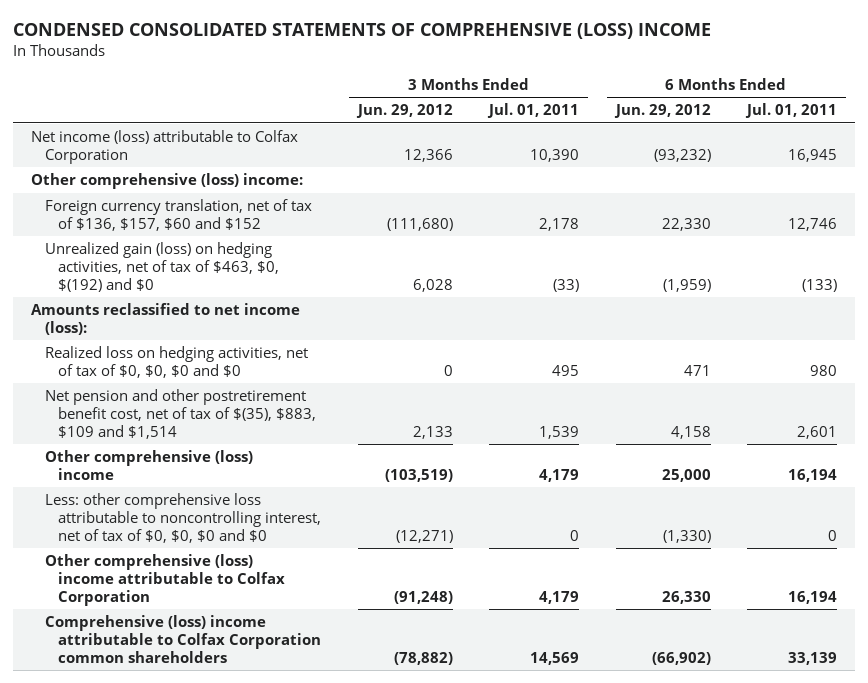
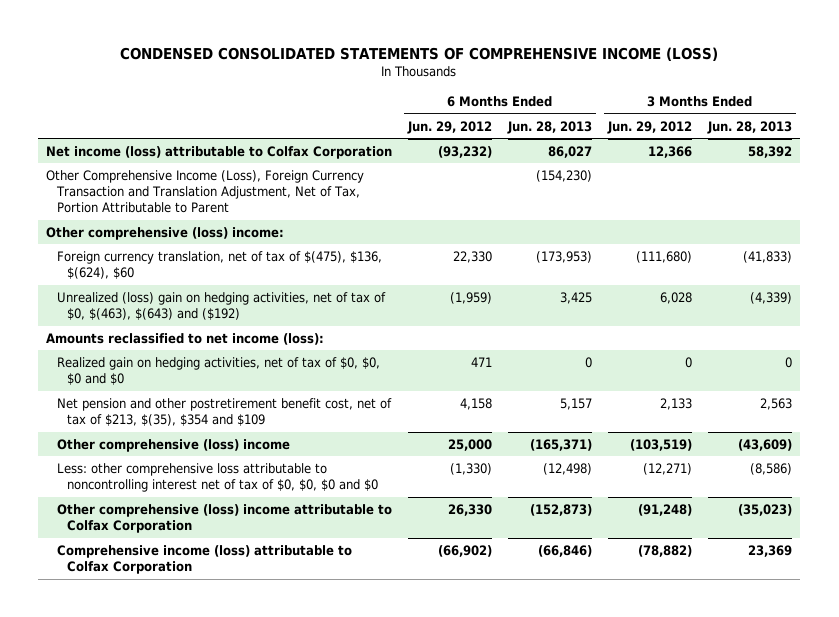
[12,23,711,40] CONDENSED CONSOLIDATED STATEMENTS OF COMPREHENSIVE (LOSS) INCOME -> [120,46,719,61] CONDENSED CONSOLIDATED STATEMENTS OF COMPREHENSIVE INCOME (LOSS)
[487,103,580,119] Jul. 01, 2011 -> none
[745,103,838,119] Jul. 01, 2011 -> none
none -> [507,120,593,134] Jun. 28, 2013
none -> [707,120,793,134] Jun. 28, 2013
none -> [46,169,365,214] Other Comprehensive Income (Loss), Foreign Currency Transaction and Translation Adjustment, Net of Tax, Portion Attributable to Parent
[44,199,312,231] Foreign currency translation, net of tax of $136, $157, $60 and $152 -> [56,250,382,280] Foreign currency translation, net of tax of $(475), $136, $(624), $60
[44,242,280,292] Unrealized gain (loss) on hedging activities, net of tax of $463, $0, $(192) and $0 -> [56,291,386,321] Unrealized (loss) gain on hedging activities, net of tax of $0, $(463), $(643) and ($192)
[44,346,308,378] Realized loss on hedging activities, net of tax of $0, $0, $0 and $0 -> [56,356,380,386] Realized gain on hedging activities, net of tax of $0, $0, $0 and $0
[44,389,317,439] Net pension and other postretirement benefit cost, net of tax of $(35), $883, $109 and $1,514 -> [56,397,392,427] Net pension and other postretirement benefit cost, net of tax of $213, $(35), $354 and $109
[44,493,322,543] Less: other comprehensive loss attributable to noncontrolling interest, net of tax of $0, $0, $0 and $0 -> [56,462,378,493] Less: other comprehensive loss attributable to noncontrolling interest net of tax of $0, $0, $0 and $0
[44,615,322,663] Comprehensive (loss) income attributable to Colfax Corporation common shareholders -> [56,544,352,575] Comprehensive income (loss) attributable to Colfax Corporation

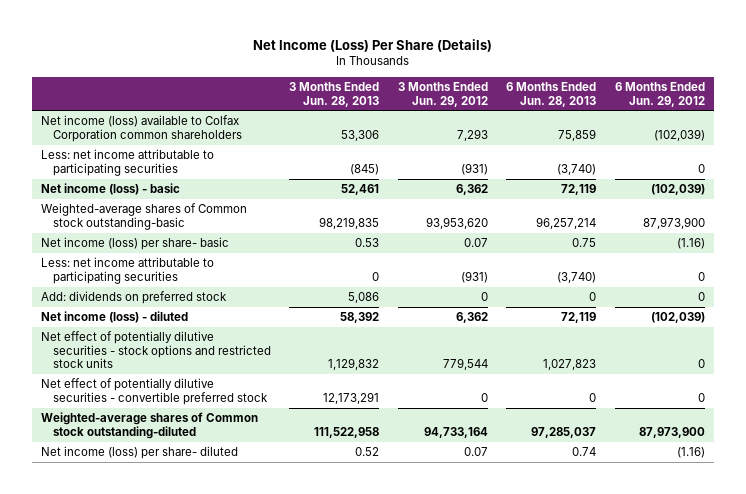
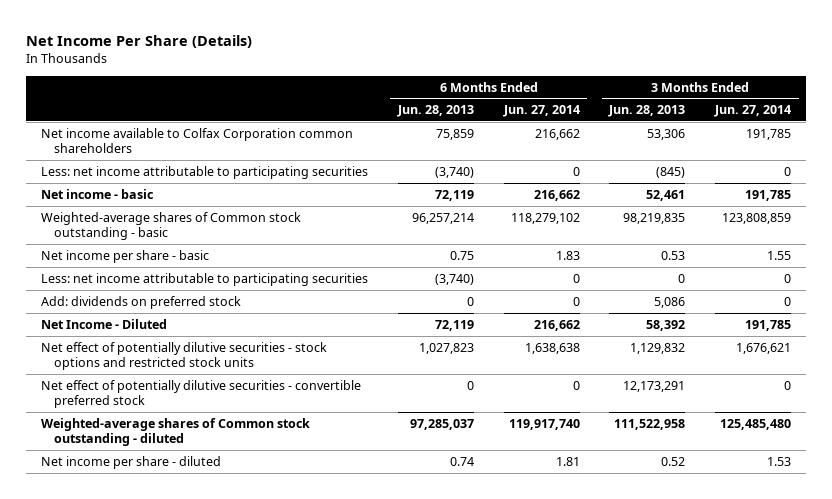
[253,38,493,52] Net Income (Loss) Per Share (Details) -> [26,34,253,48] Net Income Per Share (Details)
[397,81,488,107] 3 Months Ended Jun. 29, 2012 -> none
[614,81,705,107] 6 Months Ended Jun. 29, 2012 -> none
none -> [502,105,580,118] Jun. 27, 2014
none -> [714,105,792,118] Jun. 27, 2014
[41,115,243,142] Net income (loss) available to Colfax Corporation common shareholders -> [41,127,354,153] Net income available to Colfax Corporation common shareholders
[41,183,181,196] Net income (loss) - basic -> [41,188,155,199] Net income - basic
[41,203,248,230] Weighted-average shares of Common stock outstanding-basic -> [41,211,302,240] Weighted-average shares of Common stock outstanding - basic
[41,237,230,251] Net income (loss) per share- basic -> [41,249,210,263] Net income per share - basic
[41,311,189,324] Net income (loss) - diluted -> [41,318,168,329] Net Income - Diluted
[41,412,259,439] Weighted-average shares of Common stock outstanding-diluted -> [41,417,311,446] Weighted-average shares of Common stock outstanding - diluted
[41,446,239,460] Net income (loss) per share- diluted -> [41,455,222,469] Net income per share - diluted

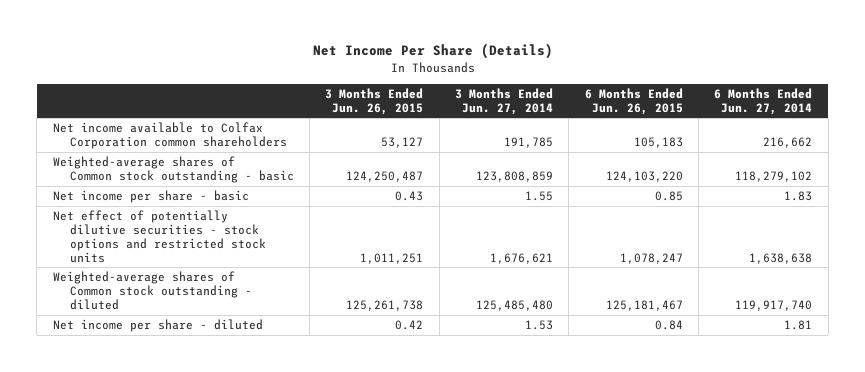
[396,105,474,118] Jun. 28, 2013 -> none
[608,105,686,118] Jun. 28, 2013 -> none
none -> [325,87,424,115] 3 Months Ended Jun. 26, 2015
none -> [584,87,683,115] 6 Months Ended Jun. 26, 2015
[41,165,369,179] Less: net income attributable to participating securities -> none
[41,188,155,199] Net income - basic -> none
[41,272,369,286] Less: net income attributable to participating securities -> none
[41,295,242,309] Add: dividends on preferred stock -> none
[41,318,168,329] Net Income - Diluted -> none
[41,379,362,408] Net effect of potentially dilutive securities - convertible preferred stock -> none

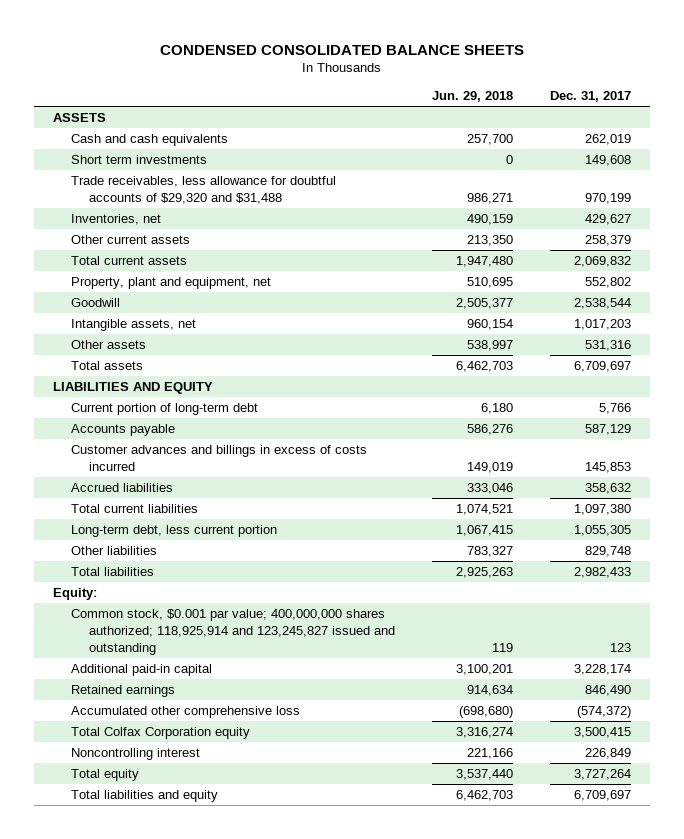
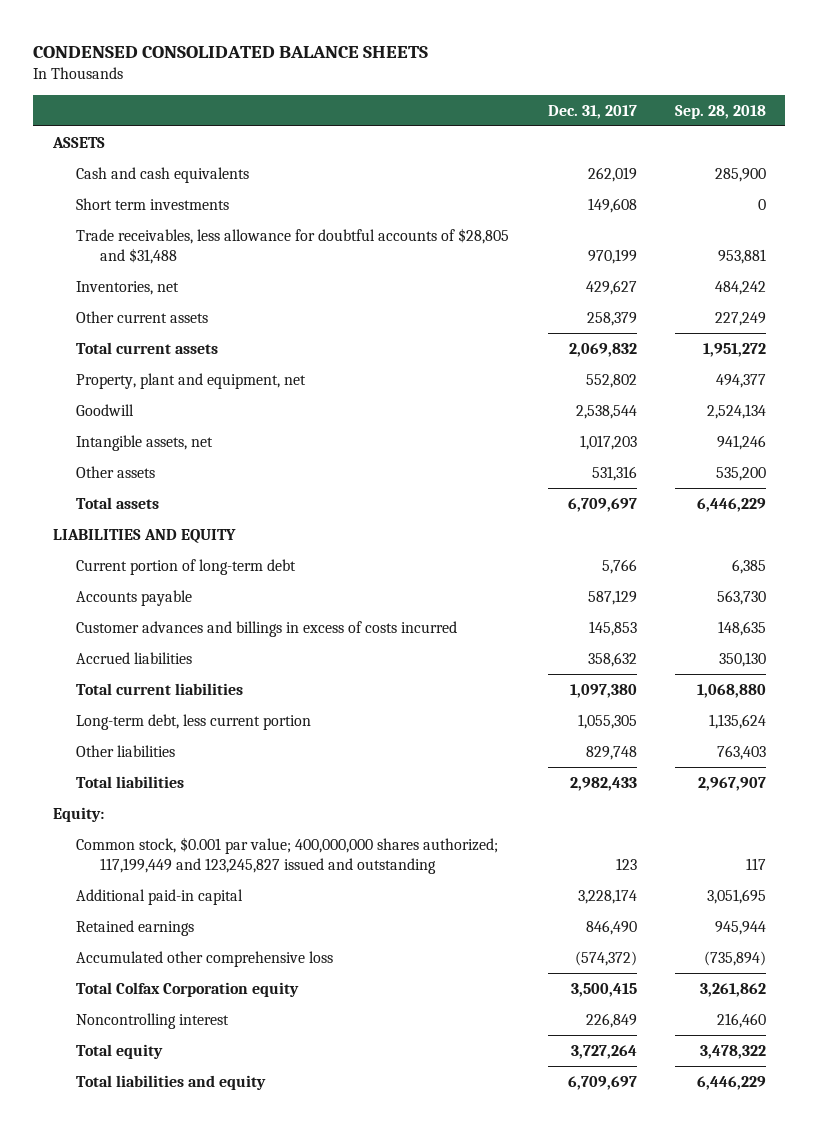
[431,91,513,103] Jun. 29, 2018 -> none
none -> [675,105,767,120] Sep. 28, 2018
[70,176,336,204] Trade receivables, less allowance for doubtful accounts of $29,320 and $31,488 -> [76,227,510,265] Trade receivables, less allowance for doubtful accounts of $28,805 and $31,488
[70,609,395,655] Common stock, $0.001 par value; 400,000,000 shares authorized; 118,925,914 and 123,245,827 issued and outstanding -> [76,836,499,875] Common stock, $0.001 par value; 400,000,000 shares authorized; 117,199,449 and 123,245,827 issued and outstanding

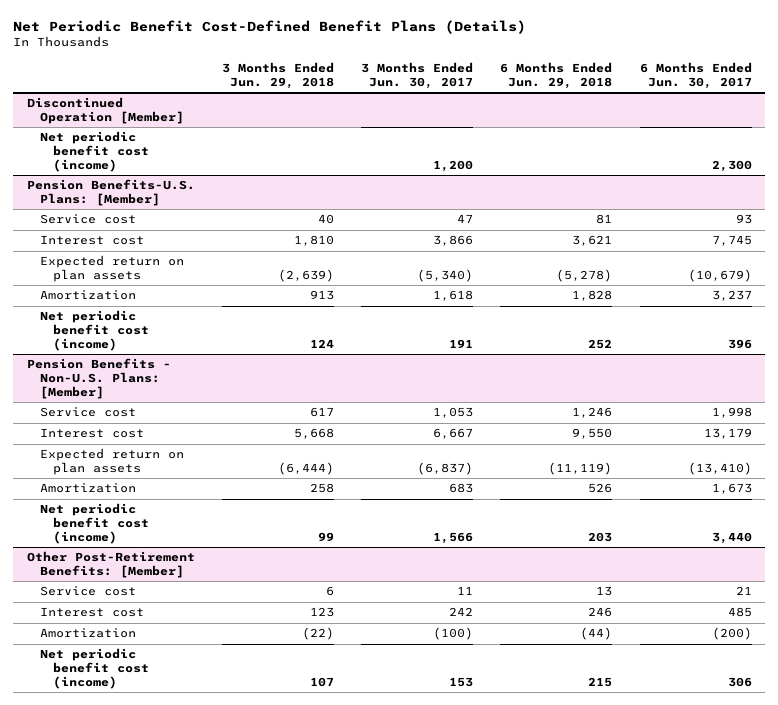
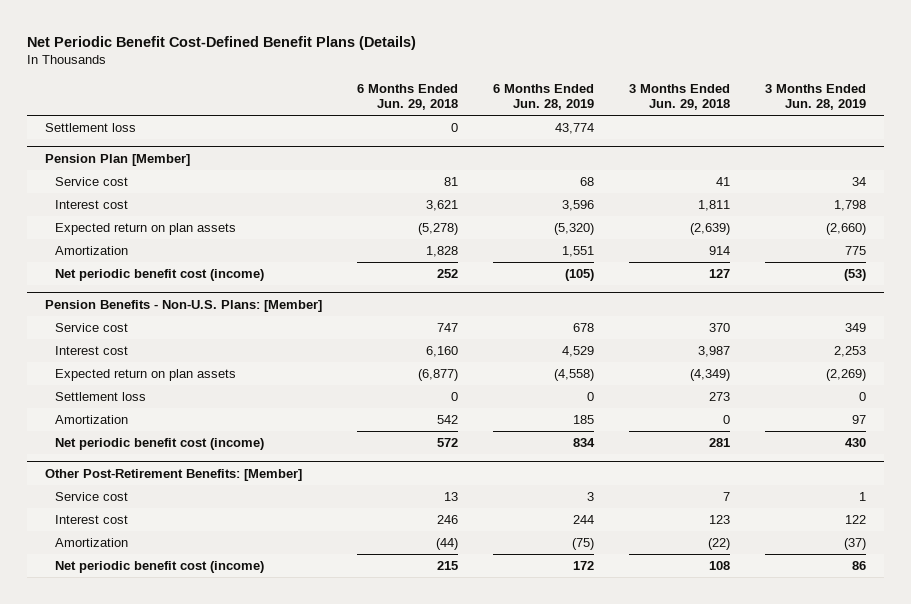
[361,62,474,89] 3 Months Ended Jun. 30, 2017 -> none
[639,62,752,89] 6 Months Ended Jun. 30, 2017 -> none
none -> [492,83,594,111] 6 Months Ended Jun. 28, 2019
none -> [764,83,866,111] 3 Months Ended Jun. 28, 2019
[26,97,184,124] Discontinued Operation [Member] -> none
[39,131,150,172] Net periodic benefit cost (income) -> none
none -> [44,122,136,132] Settlement loss
[26,179,195,206] Pension Benefits-U.S. Plans: [Member] -> [44,153,190,166] Pension Plan [Member]
[317,214,334,225] 40 -> [715,176,730,186] 41
[293,235,334,247] 1,810 -> [697,199,730,211] 1,811
[309,290,334,301] 913 -> [708,245,730,255] 914
[309,338,334,348] 124 -> [708,268,730,278] 127
[309,407,334,418] 617 -> [708,322,730,332] 370
[572,407,613,419] 1,246 -> [436,322,458,332] 747
[293,428,334,440] 5,668 -> [697,345,730,357] 3,987
[572,428,613,440] 9,550 -> [425,345,458,357] 6,160
[277,461,334,475] (6,444) -> [689,368,730,381] (4,349)
[548,461,613,475] (11,119) -> [417,368,458,381] (6,877)
none -> [55,391,147,401] Settlement loss
[309,483,334,494] 258 -> [722,414,730,424] 0
[588,483,613,494] 526 -> [436,414,458,424] 542
[317,531,334,541] 99 -> [708,437,730,447] 281
[588,531,613,542] 203 -> [436,437,458,447] 572
[325,586,334,597] 6 -> [722,491,730,501] 7
[309,676,334,687] 107 -> [708,560,730,570] 108

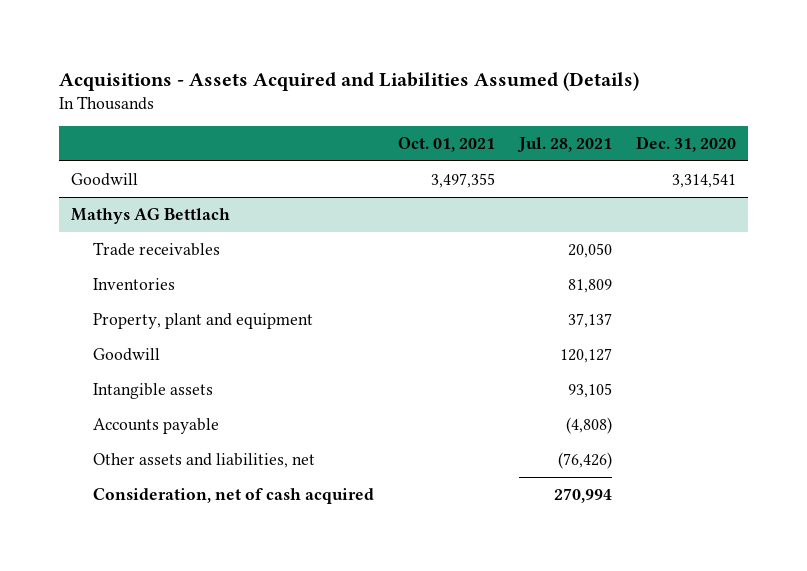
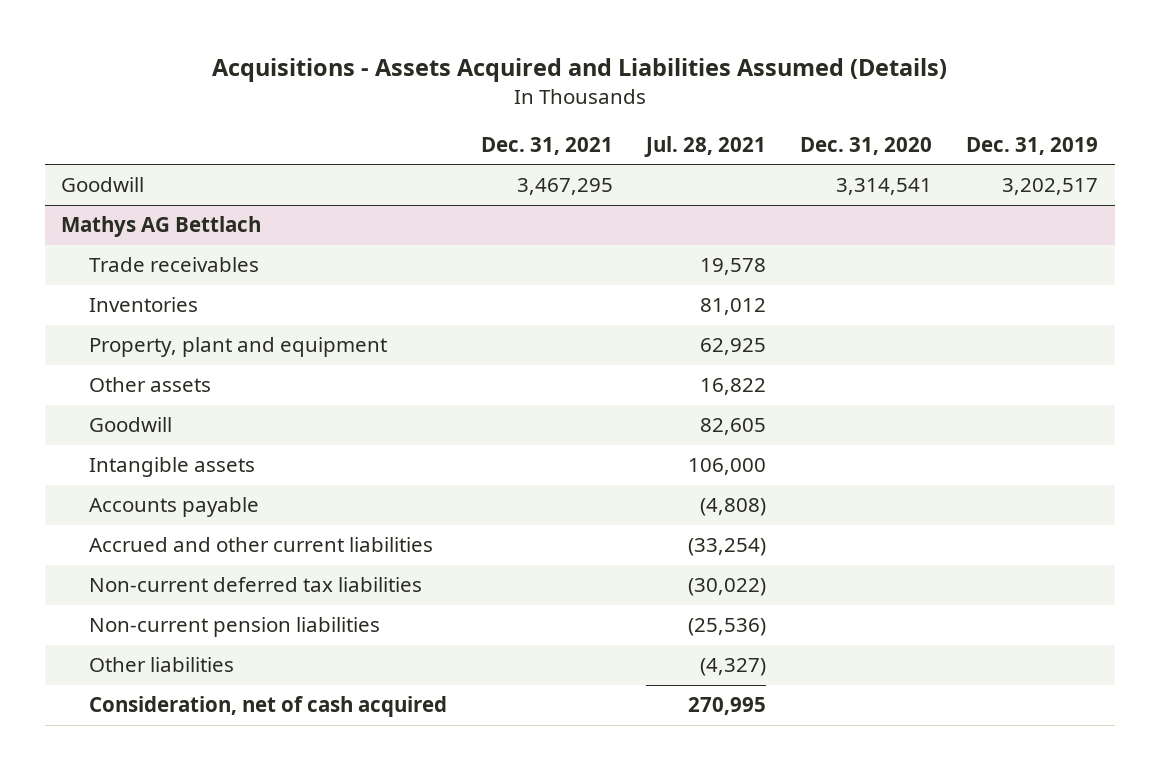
[398,137,496,153] Oct. 01, 2021 -> none
none -> [480,136,613,155] Dec. 31, 2021
none -> [965,136,1098,155] Dec. 31, 2019
[568,242,613,258] 20,050 -> [700,258,767,276] 19,578
[568,278,613,293] 81,809 -> [700,298,767,316] 81,012
[568,312,613,328] 37,137 -> [700,338,767,356] 62,925
none -> [88,377,211,393] Other assets
[560,347,613,363] 120,127 -> [700,418,767,436] 82,605
[568,382,613,398] 93,105 -> [688,458,767,476] 106,000
[93,452,316,468] Other assets and liabilities, net -> none
none -> [88,537,433,553] Accrued and other current liabilities
none -> [88,577,422,593] Non-current deferred tax liabilities
none -> [88,617,380,638] Non-current pension liabilities
none -> [88,657,234,673] Other liabilities
[554,487,613,503] 270,994 -> [688,697,767,716] 270,995

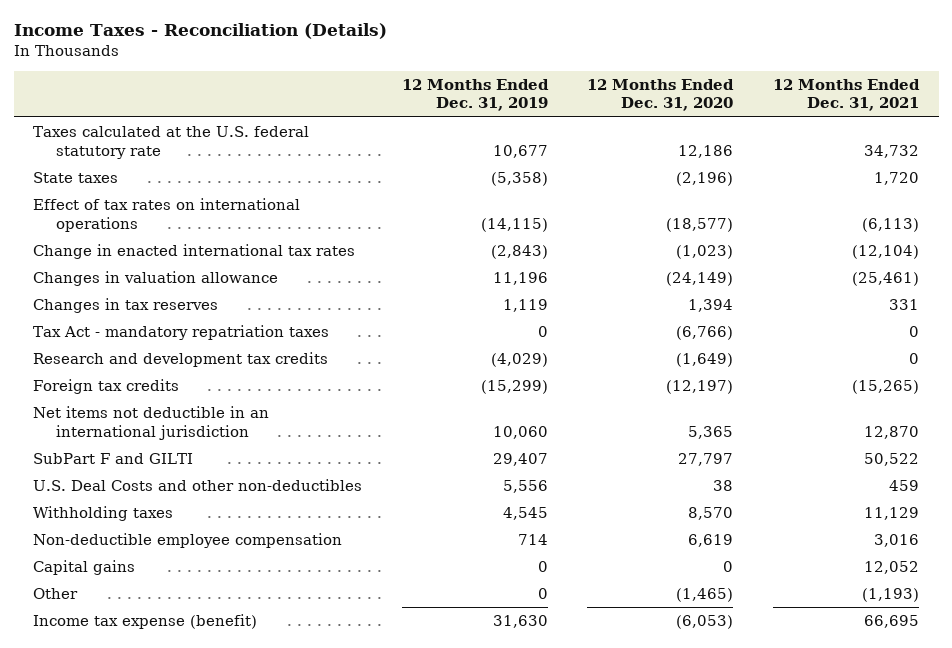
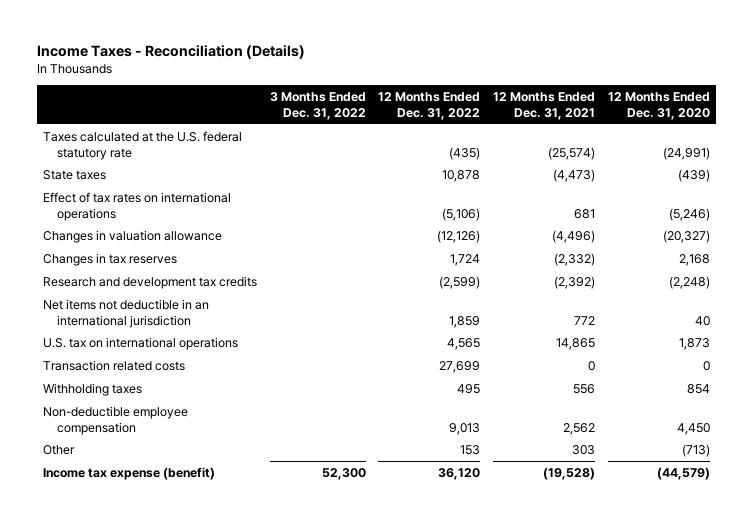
[401,78,549,112] 12 Months Ended Dec. 31, 2019 -> none
none -> [269,92,366,120] 3 Months Ended Dec. 31, 2022
none -> [378,92,481,120] 12 Months Ended Dec. 31, 2022
[33,244,356,260] Change in enacted international tax rates -> none
[33,325,330,341] Tax Act - mandatory repatriation taxes -> none
[33,379,180,395] Foreign tax credits -> none
[33,453,194,465] SubPart F and GILTI -> none
[33,479,363,492] U.S. Deal Costs and other non-deductibles -> none
[33,560,136,576] Capital gains -> none
[678,144,734,158] 12,186 -> [662,146,710,160] (24,991)
[863,144,919,158] 34,732 -> [547,146,595,160] (25,574)
[676,172,734,187] (2,196) -> [677,168,710,182] (439)
[873,172,919,186] 1,720 -> [552,168,595,182] (4,473)
[666,217,734,232] (18,577) -> [668,207,710,221] (5,246)
[861,217,919,232] (6,113) -> [573,208,595,219] 681
[666,272,734,287] (24,149) -> [662,229,710,243] (20,327)
[851,272,919,287] (25,461) -> [551,229,595,243] (4,496)
[688,299,734,313] 1,394 -> [678,253,710,266] 2,168
[888,299,919,311] 331 -> [553,252,595,266] (2,332)
[676,353,734,368] (1,649) -> [668,275,710,289] (2,248)
[908,353,919,365] 0 -> [553,275,595,289] (2,392)
[688,425,734,439] 5,365 -> [694,315,710,326] 40
[863,425,919,439] 12,870 -> [573,315,595,325] 772
none -> [42,336,238,350] U.S. tax on international operations
none -> [42,359,185,371] Transaction related costs
[688,507,734,521] 8,570 -> [686,383,710,394] 854
[863,507,919,521] 11,129 -> [572,383,595,394] 556
[688,534,734,548] 6,619 -> [676,422,710,435] 4,450
[873,534,919,548] 3,016 -> [562,422,595,435] 2,562
[676,588,734,603] (1,465) -> [681,443,710,457] (713)
[861,588,919,603] (1,193) -> [571,444,595,455] 303
[676,615,734,630] (6,053) -> [656,466,710,480] (44,579)
[863,615,919,629] 66,695 -> [542,466,595,480] (19,528)

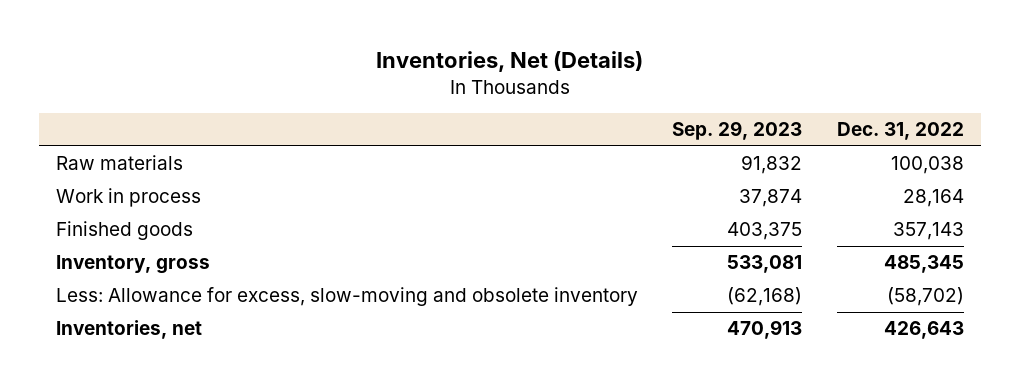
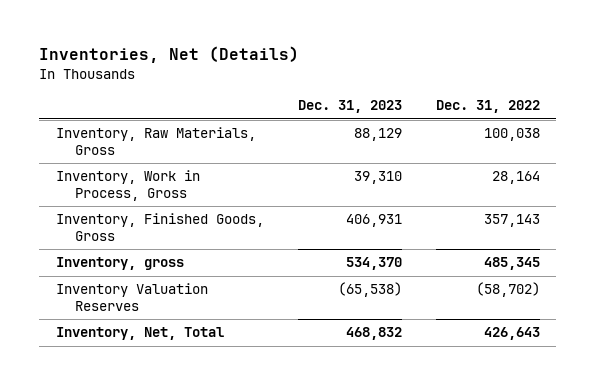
[672,121,803,141] Sep. 29, 2023 -> none
none -> [297,100,402,114] Dec. 31, 2023
[55,155,183,171] Raw materials -> [56,127,257,155] Inventory, Raw Materials, Gross
[55,188,201,208] Work in process -> [56,170,201,201] Inventory, Work in Process, Gross
[55,221,193,241] Finished goods -> [56,213,265,241] Inventory, Finished Goods, Gross
[55,287,638,307] Less: Allowance for excess, slow-moving and obsolete inventory -> [56,283,209,311] Inventory Valuation Reserves
[55,320,202,340] Inventories, net -> [56,327,225,341] Inventory, Net, Total

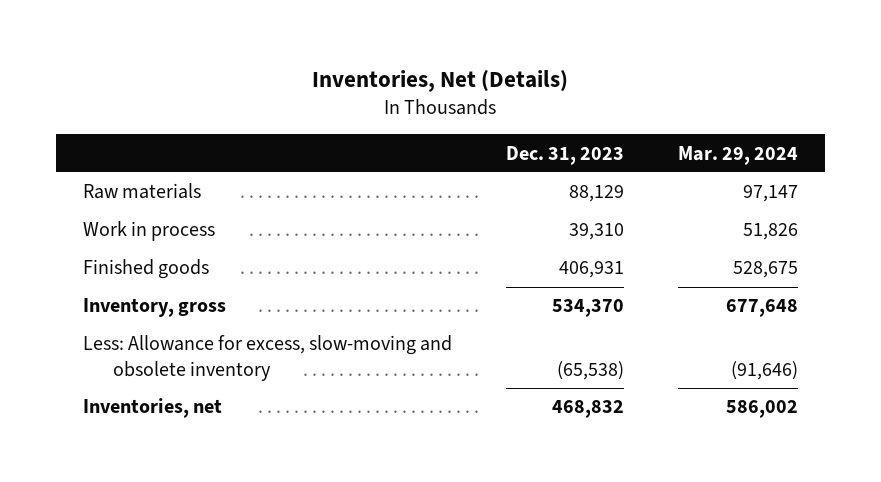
[435,100,540,114] Dec. 31, 2022 -> none
none -> [677,145,798,165] Mar. 29, 2024
[56,127,257,155] Inventory, Raw Materials, Gross -> [83,183,202,200] Raw materials
[56,170,201,201] Inventory, Work in Process, Gross -> [83,221,216,242] Work in process
[56,213,265,241] Inventory, Finished Goods, Gross -> [83,259,210,280] Finished goods
[56,283,209,311] Inventory Valuation Reserves -> [83,335,453,381] Less: Allowance for excess, slow-moving and obsolete inventory
[56,327,225,341] Inventory, Net, Total -> [83,398,223,419] Inventories, net

